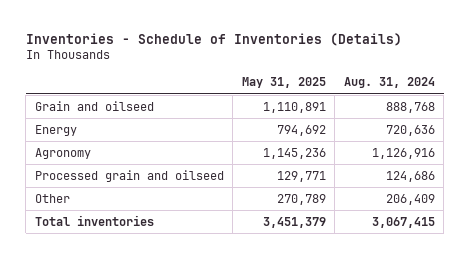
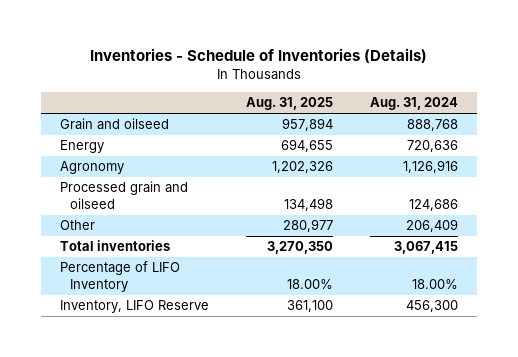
[241,77,326,89] May 31, 2025 -> none
none -> [245,97,333,111] Aug. 31, 2025
none -> [59,261,180,292] Percentage of LIFO Inventory
none -> [59,300,209,314] Inventory, LIFO Reserve

